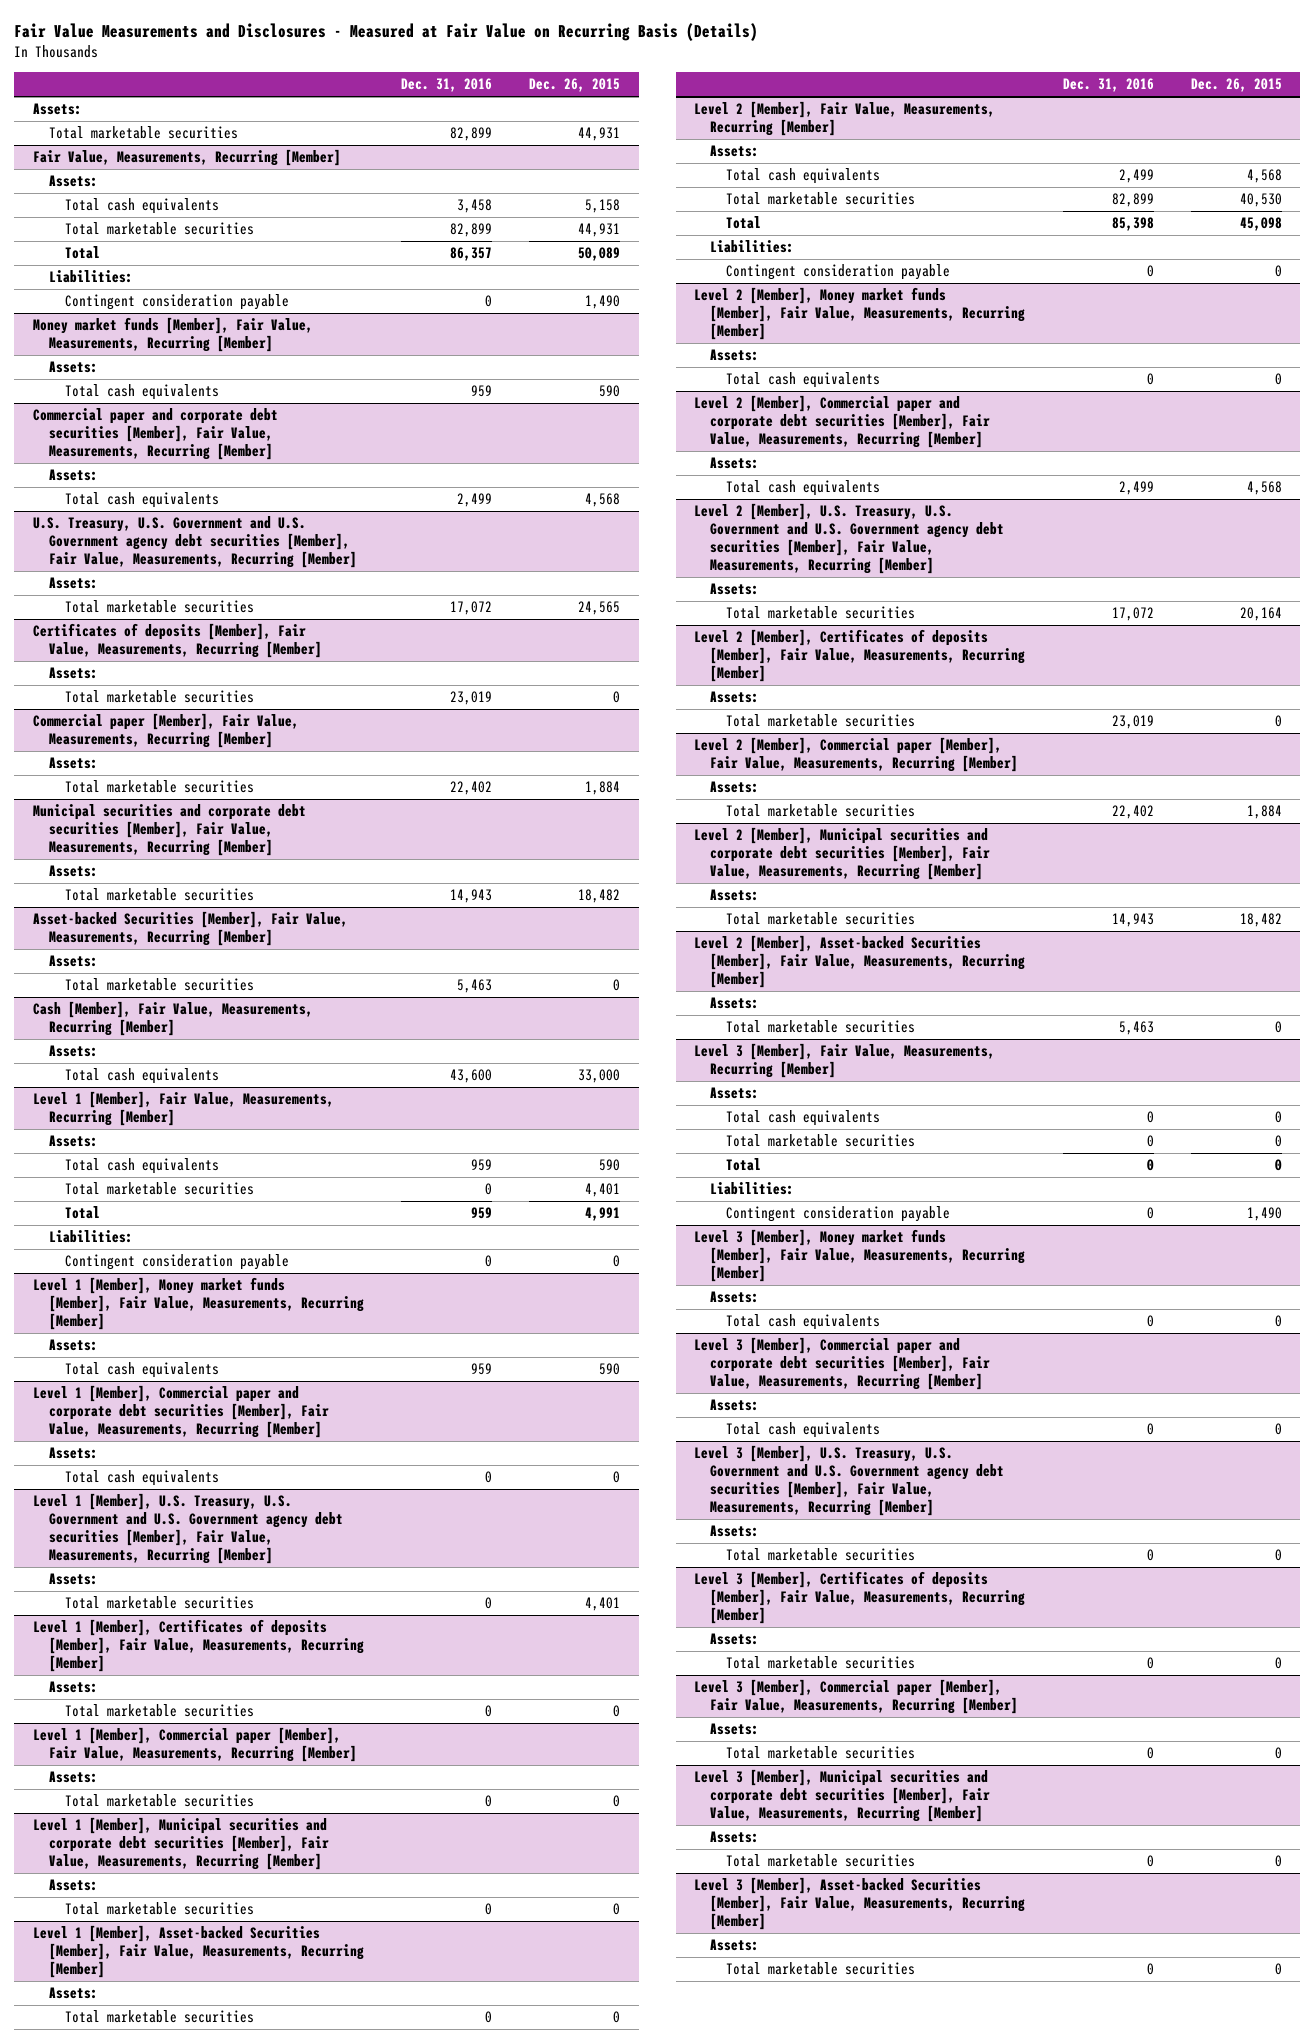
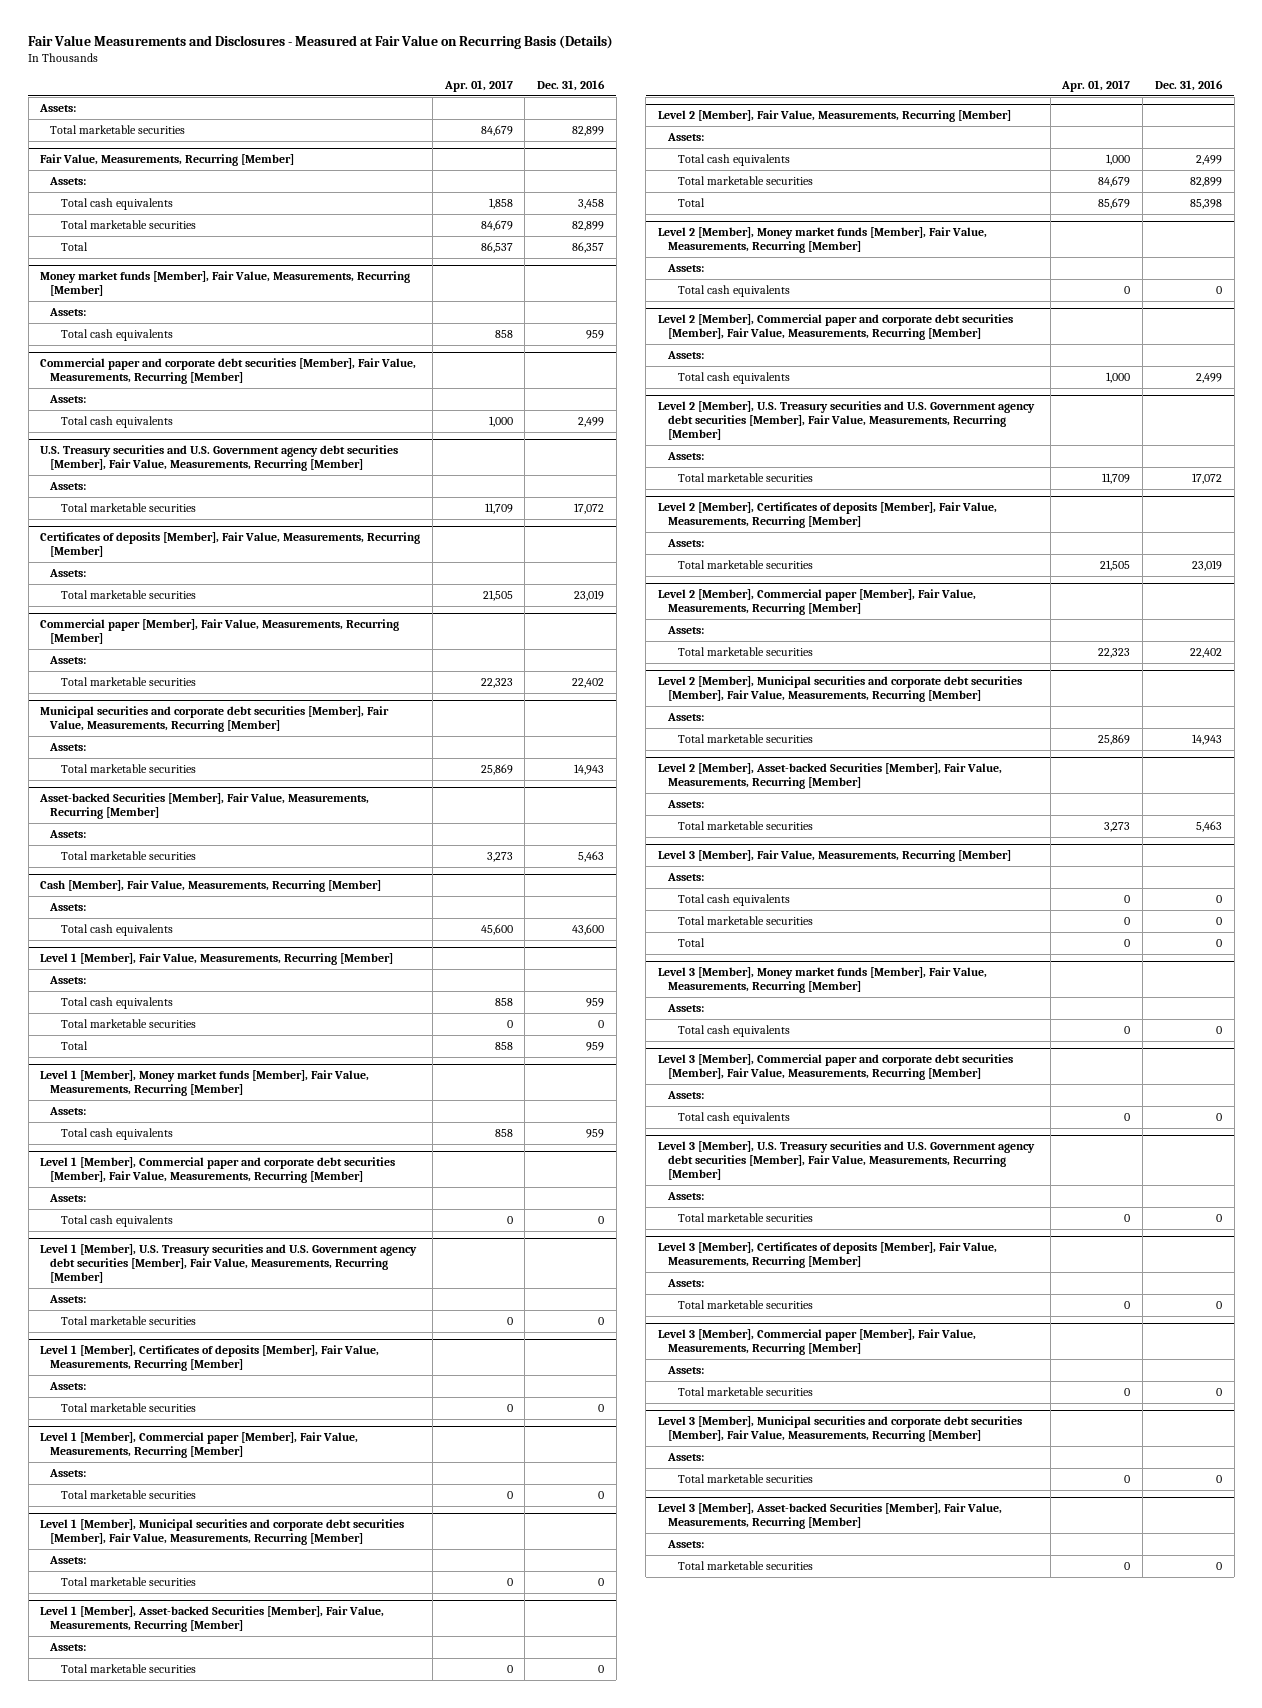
[529,78,621,93] Dec. 26, 2015 -> none
none -> [443,79,513,92] Apr. 01, 2017
[48,270,133,284] Liabilities: -> none
[64,294,289,311] Contingent consideration payable -> none
[32,516,357,569] U.S. Treasury, U.S. Government and U.S. Government agency debt securities [Member], Fair Value, Measurements, Recurring [Member] -> [40,444,399,472] U.S. Treasury securities and U.S. Government agency debt securities [Member], Fair Value, Measurements, Recurring [Member]
[48,1230,133,1244] Liabilities: -> none
[64,1254,289,1271] Contingent consideration payable -> none
[32,1493,343,1565] Level 1 [Member], U.S. Treasury, U.S. Government and U.S. Government agency debt securities [Member], Fair Value, Measurements, Recurring [Member] -> [40,1243,418,1284] Level 1 [Member], U.S. Treasury securities and U.S. Government agency debt securities [Member], Fair Value, Measurements, Recurring [Member]
[710,240,795,254] Liabilities: -> none
[726,264,951,281] Contingent consideration payable -> none
[694,503,1005,575] Level 2 [Member], U.S. Treasury, U.S. Government and U.S. Government agency debt securities [Member], Fair Value, Measurements, Recurring [Member] -> [657,400,1035,441] Level 2 [Member], U.S. Treasury securities and U.S. Government agency debt securities [Member], Fair Value, Measurements, Recurring [Member]
[710,1182,795,1196] Liabilities: -> none
[726,1206,951,1223] Contingent consideration payable -> none
[694,1445,1005,1517] Level 3 [Member], U.S. Treasury, U.S. Government and U.S. Government agency debt securities [Member], Fair Value, Measurements, Recurring [Member] -> [657,1140,1035,1181] Level 3 [Member], U.S. Treasury securities and U.S. Government agency debt securities [Member], Fair Value, Measurements, Recurring [Member]

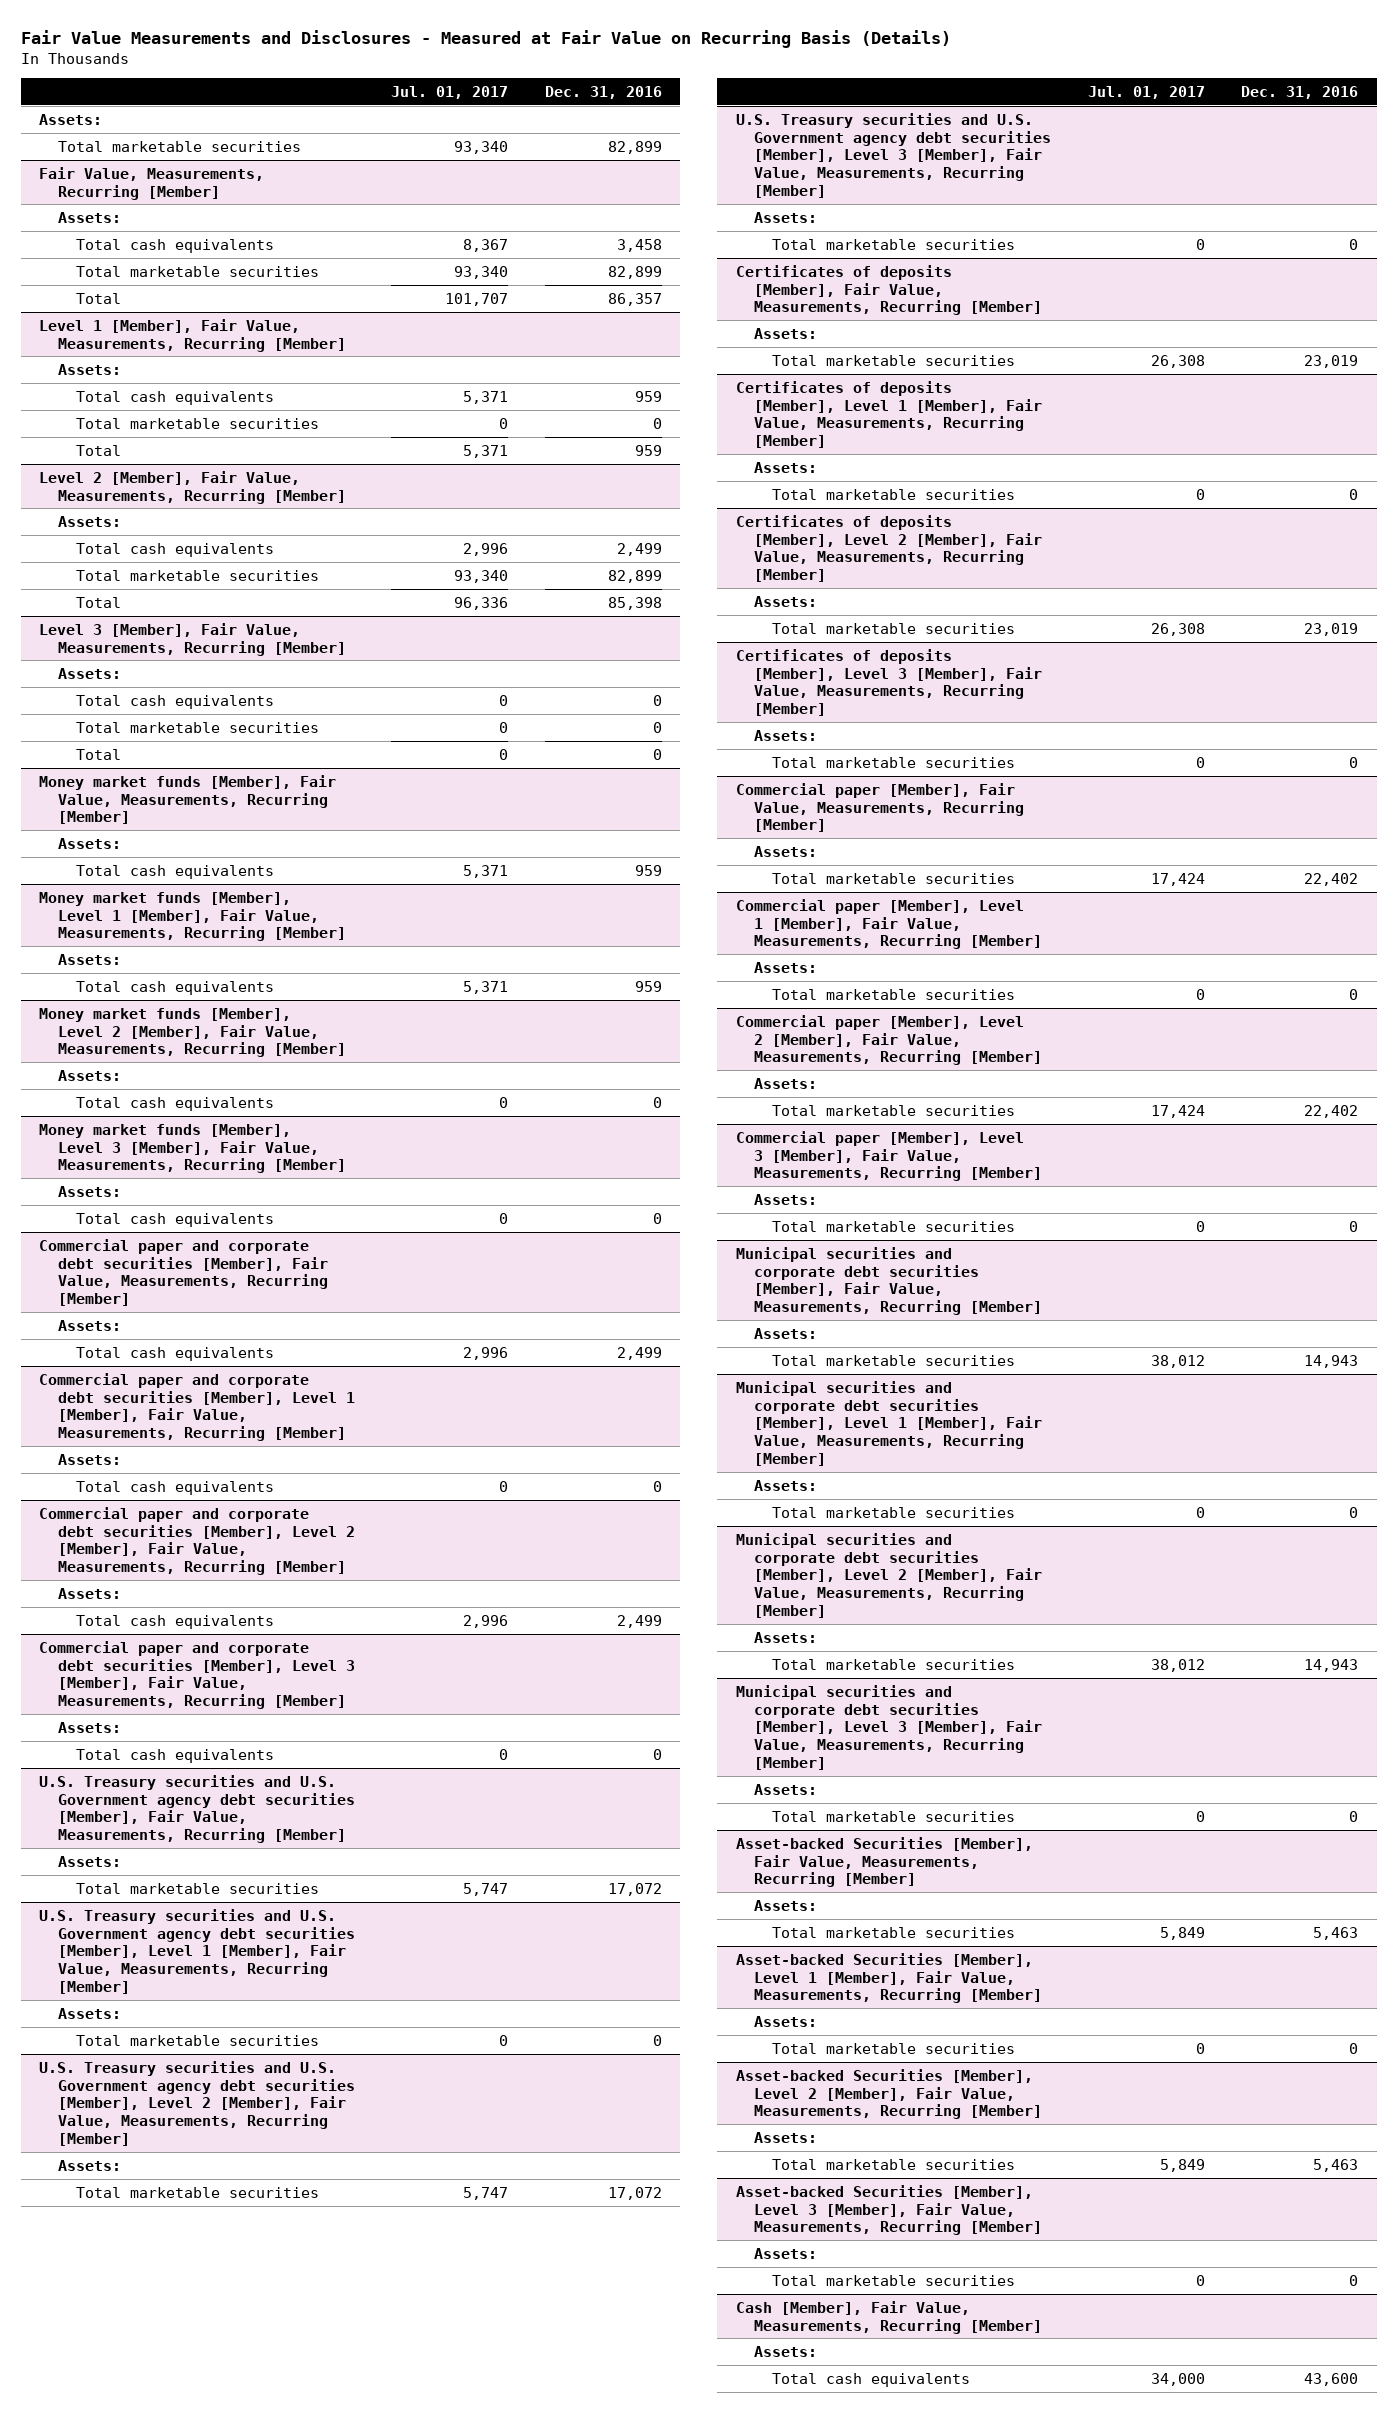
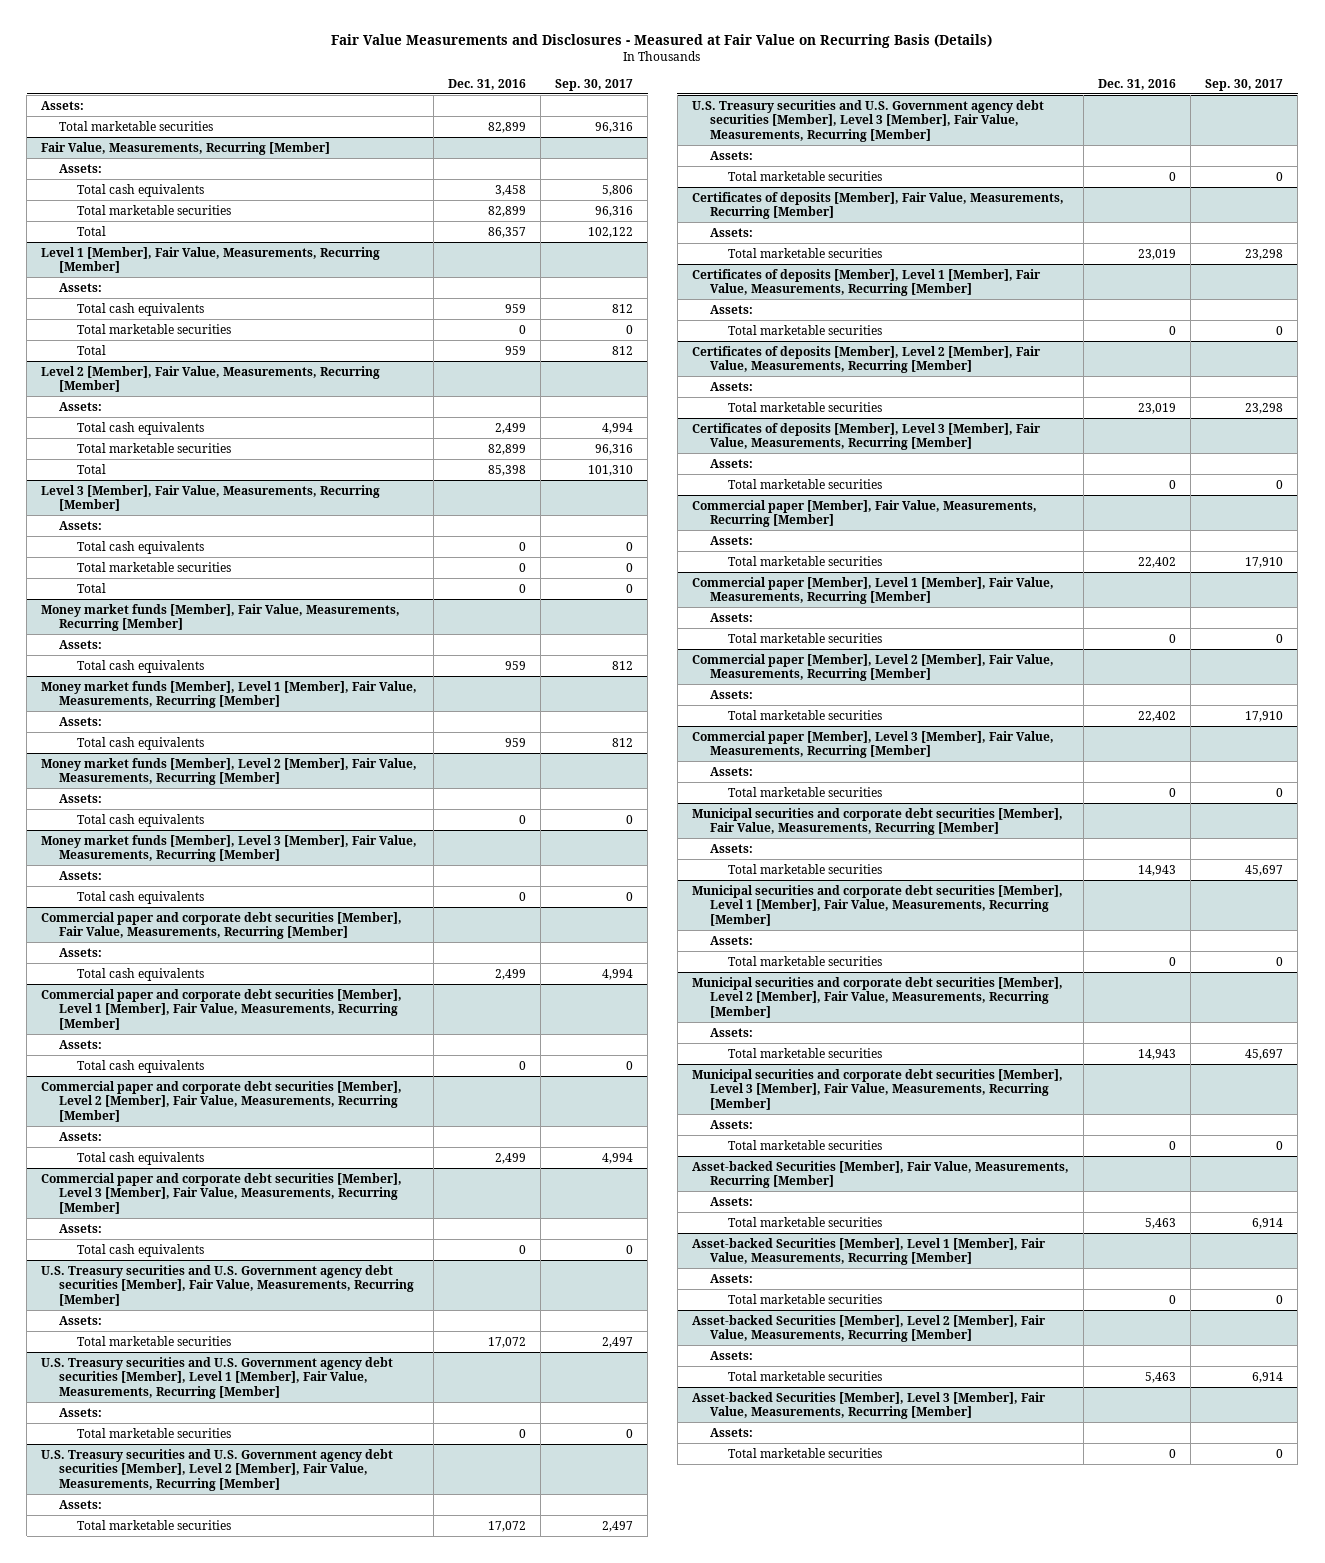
[391,86,509,100] Jul. 01, 2017 -> none
none -> [554,78,633,91] Sep. 30, 2017
[735,2300,1043,2334] Cash [Member], Fair Value, Measurements, Recurring [Member] -> none
[754,2345,818,2357] Assets: -> none
[772,2372,971,2387] Total cash equivalents -> none

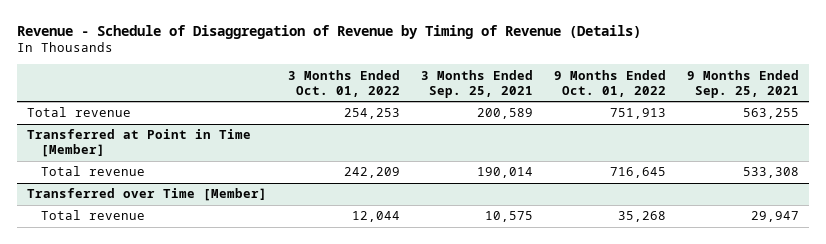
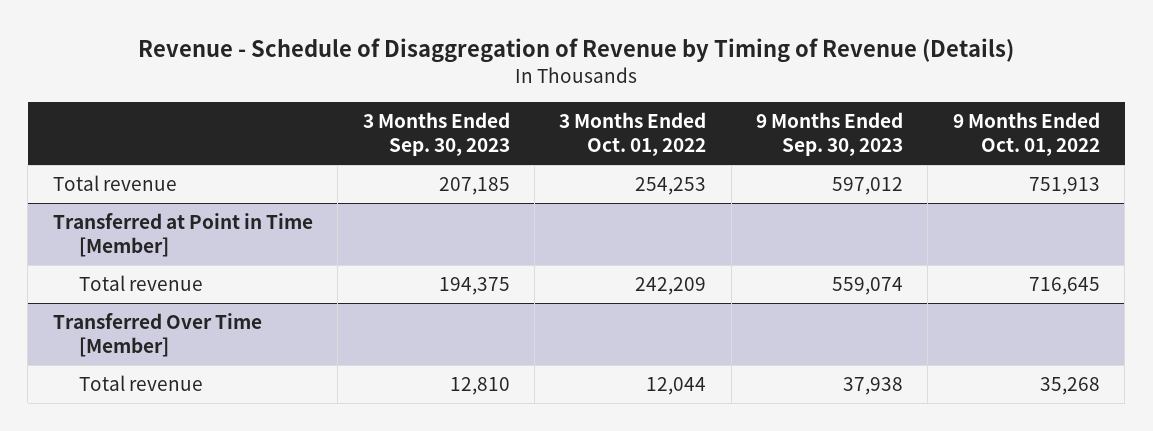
[420,69,533,98] 3 Months Ended Sep. 25, 2021 -> none
[686,69,799,98] 9 Months Ended Sep. 25, 2021 -> none
none -> [362,111,510,156] 3 Months Ended Sep. 30, 2023
none -> [755,111,903,156] 9 Months Ended Sep. 30, 2023
[27,188,268,202] Transferred over Time [Member] -> [52,313,262,357] Transferred Over Time [Member]

